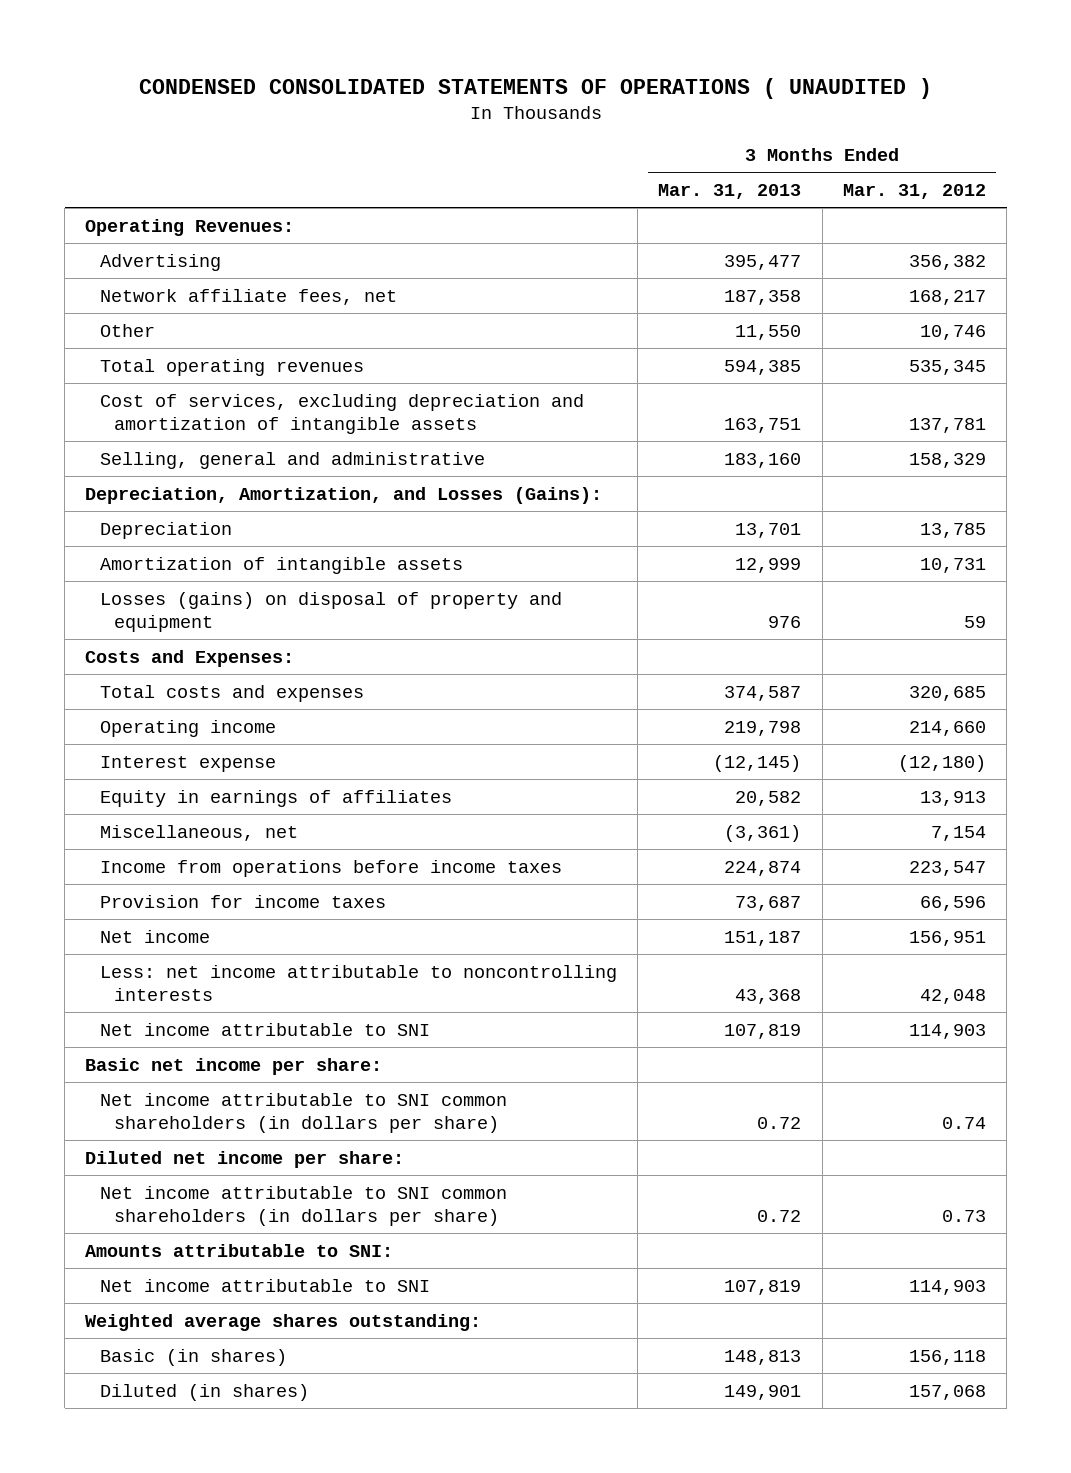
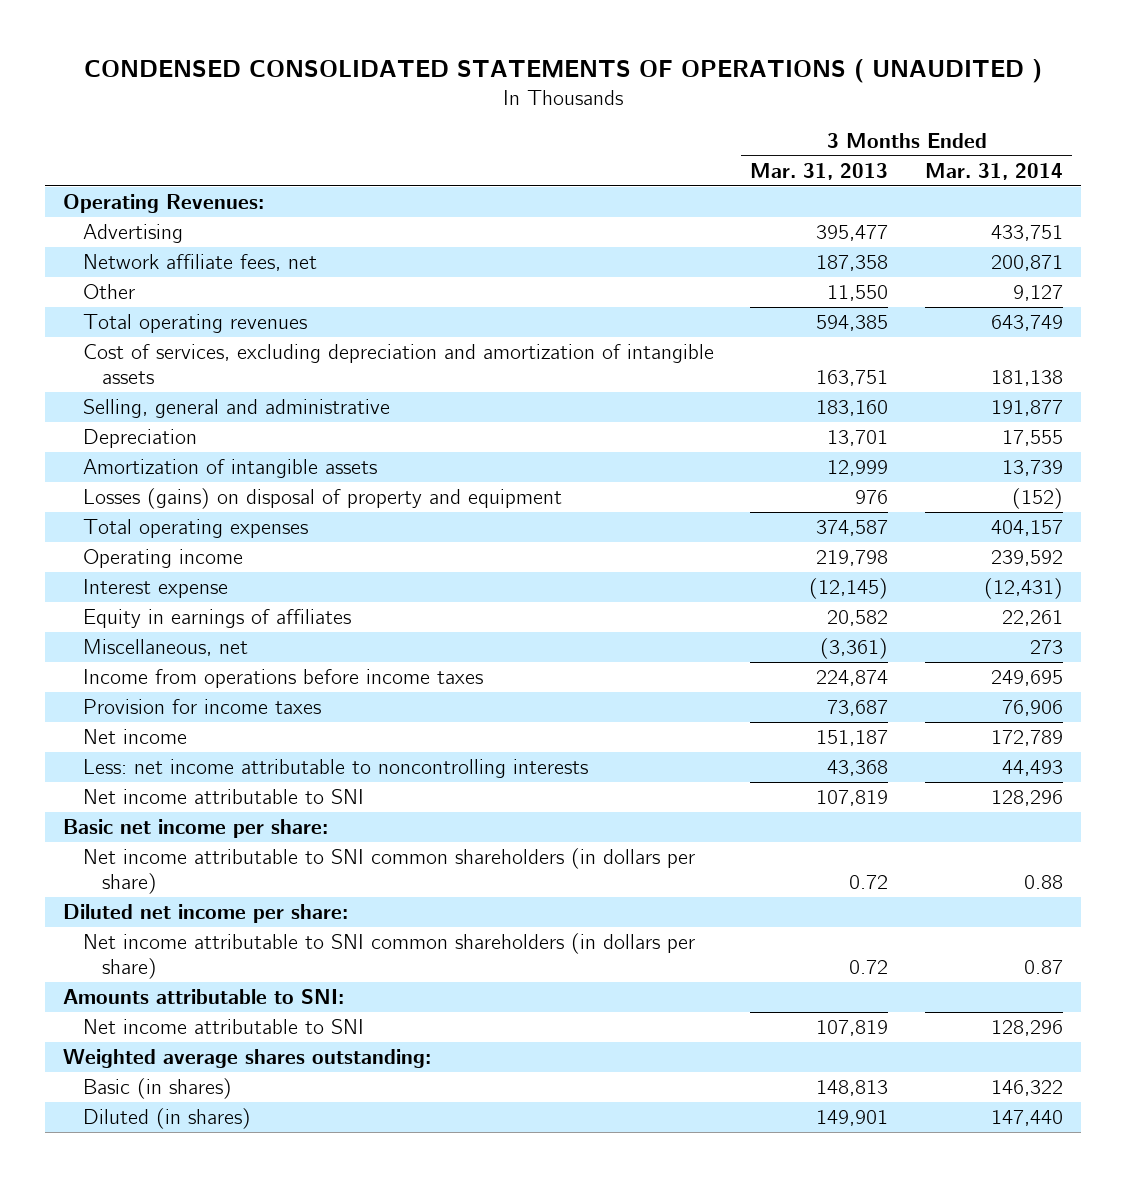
[843,183,987,199] Mar. 31, 2012 -> none
none -> [925,162,1064,180] Mar. 31, 2014
[85,486,603,504] Depreciation, Amortization, and Losses (Gains): -> none
[85,649,295,667] Costs and Expenses: -> none
[99,684,364,702] Total costs and expenses -> [82,519,308,539] Total operating expenses

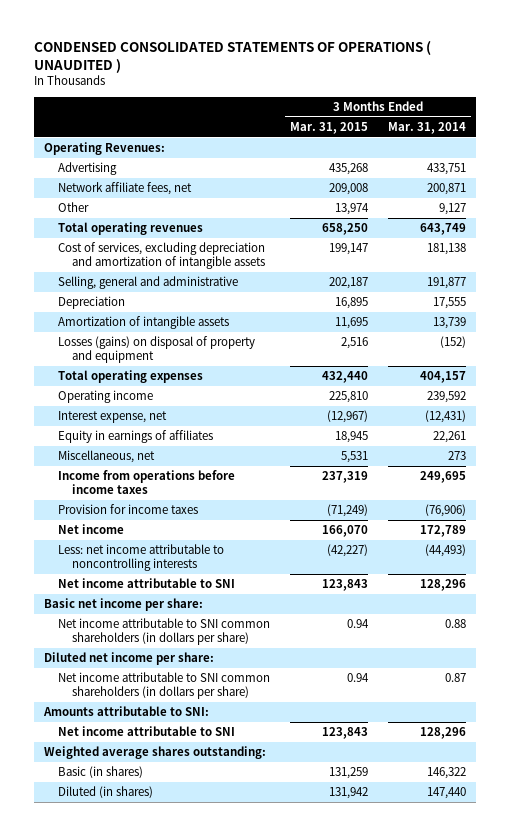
[750,162,889,180] Mar. 31, 2013 -> none
none -> [290,121,369,134] Mar. 31, 2015
[82,579,228,599] Interest expense -> [58,411,168,424] Interest expense, net
[1002,700,1064,717] 76,906 -> [425,504,467,518] (76,906)
[1002,760,1064,777] 44,493 -> [425,544,467,558] (44,493)

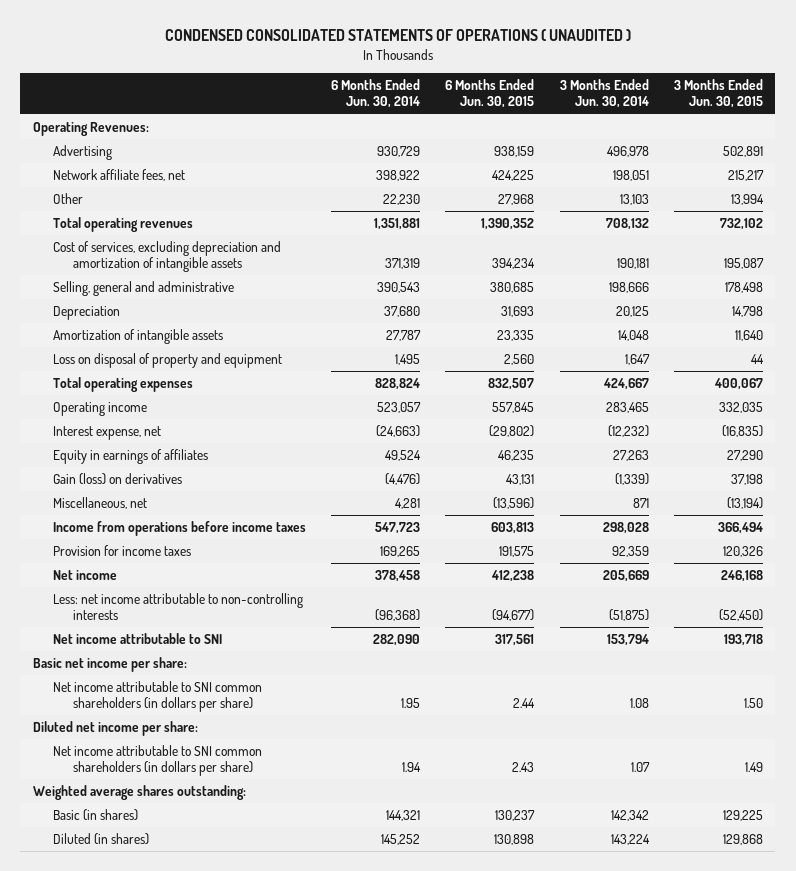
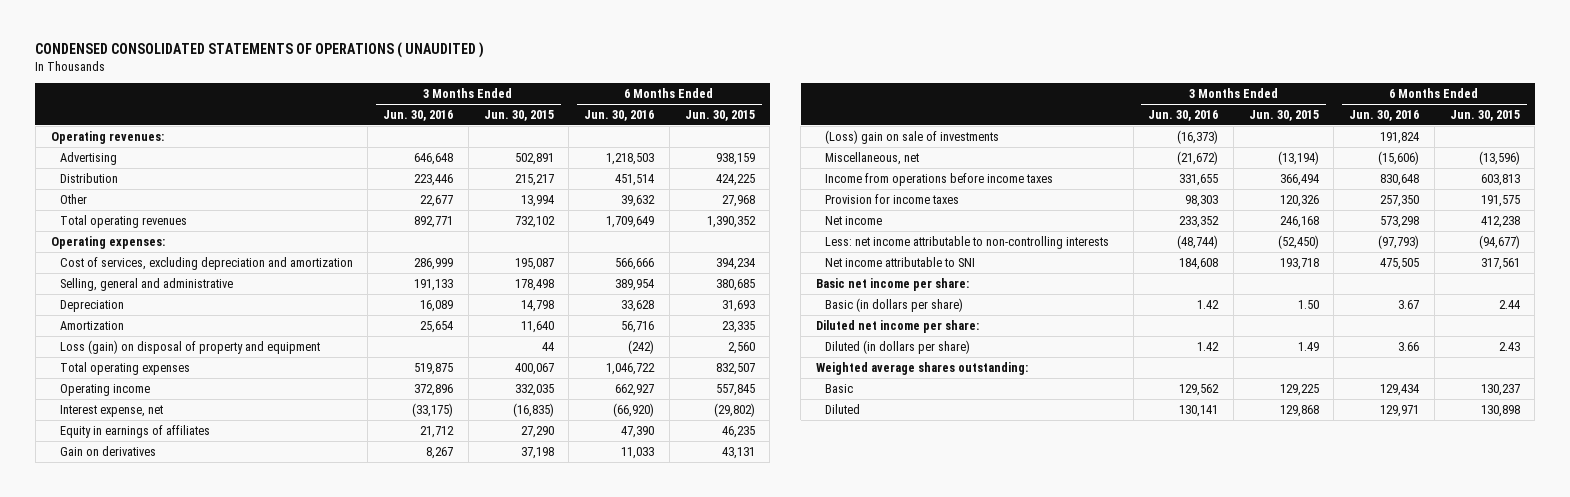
[331,79,421,109] 6 Months Ended Jun. 30, 2014 -> none
[559,79,649,109] 3 Months Ended Jun. 30, 2014 -> none
none -> [383,109,454,121] Jun. 30, 2016
none -> [584,109,655,121] Jun. 30, 2016
[32,122,149,137] Operating Revenues: -> [50,130,164,144] Operating revenues:
[53,169,186,182] Network affiliate fees, net -> [59,172,118,183] Distribution
none -> [50,235,165,249] Operating expenses:
[53,241,282,273] Cost of services, excluding depreciation and amortization of intangible assets -> [59,256,353,270] Cost of services, excluding depreciation and amortization
[53,329,224,345] Amortization of intangible assets -> [59,320,124,330] Amortization
[53,353,283,369] Loss on disposal of property and equipment -> [59,339,320,354] Loss (gain) on disposal of property and equipment
[53,473,183,486] Gain (loss) on derivatives -> [59,445,156,456] Gain on derivatives
none -> [824,129,999,144] (Loss) gain on sale of investments
[53,681,263,713] Net income attributable to SNI common shareholders (in dollars per share) -> [824,297,963,312] Basic (in dollars per share)
[53,745,263,777] Net income attributable to SNI common shareholders (in dollars per share) -> [824,339,970,354] Diluted (in dollars per share)
[53,809,139,822] Basic (in shares) -> [824,383,853,393] Basic
[53,833,150,846] Diluted (in shares) -> [824,403,860,414] Diluted

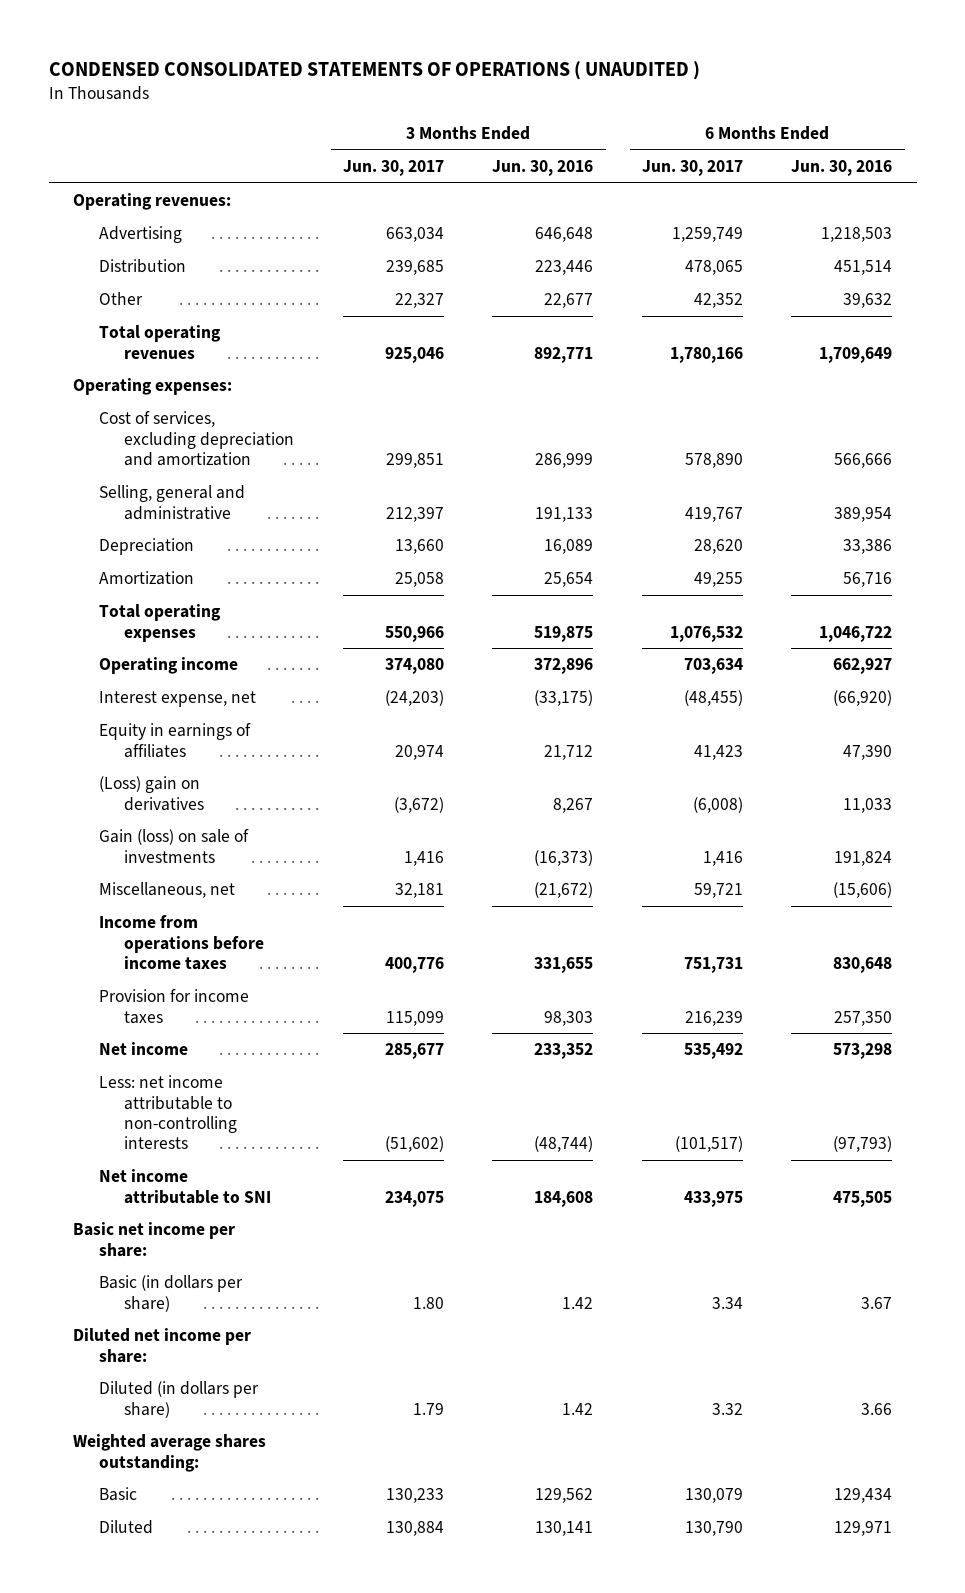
[483,109,554,121] Jun. 30, 2015 -> none
[684,109,755,121] Jun. 30, 2015 -> none
none -> [342,159,444,176] Jun. 30, 2017
none -> [641,159,743,176] Jun. 30, 2017
[621,299,655,312] 33,628 -> [843,539,893,555] 33,386
[59,339,320,354] Loss (gain) on disposal of property and equipment -> none
[59,445,156,456] Gain on derivatives -> [98,776,205,811] (Loss) gain on derivatives
[824,129,999,144] (Loss) gain on sale of investments -> [98,829,249,863] Gain (loss) on sale of investments

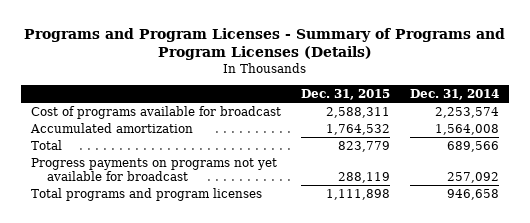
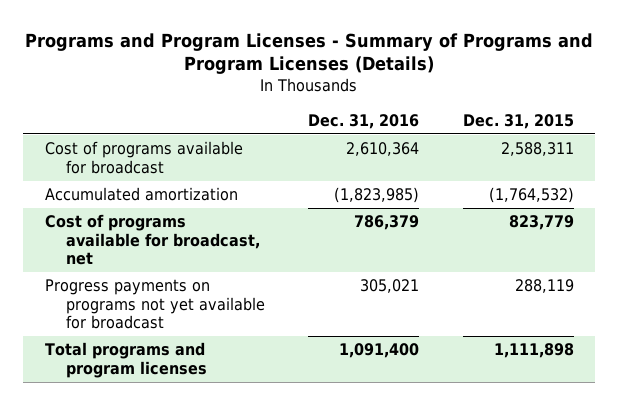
[410,88,500,100] Dec. 31, 2014 -> none
none -> [308,113,420,129] Dec. 31, 2016
[326,124,391,136] 1,764,532 -> [488,187,574,204] (1,764,532)
[30,140,62,151] Total -> [44,214,260,266] Cost of programs available for broadcast, net

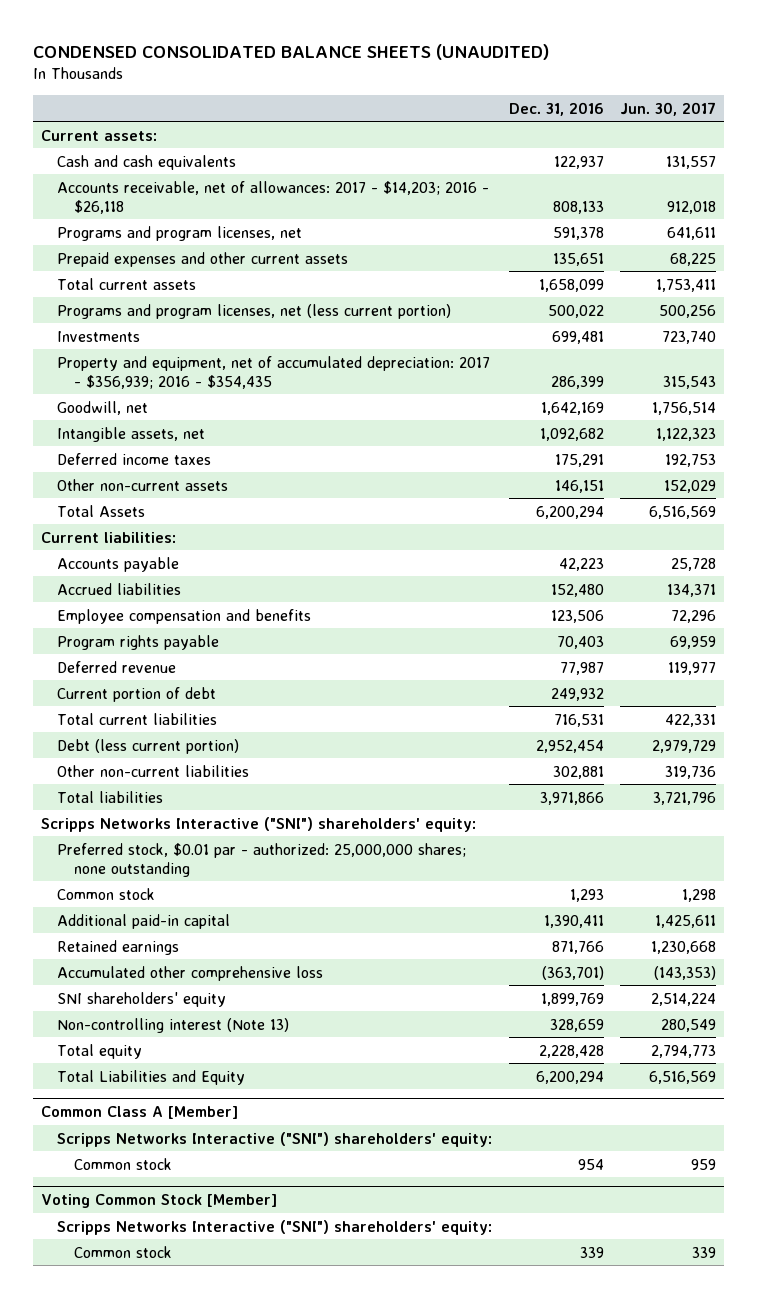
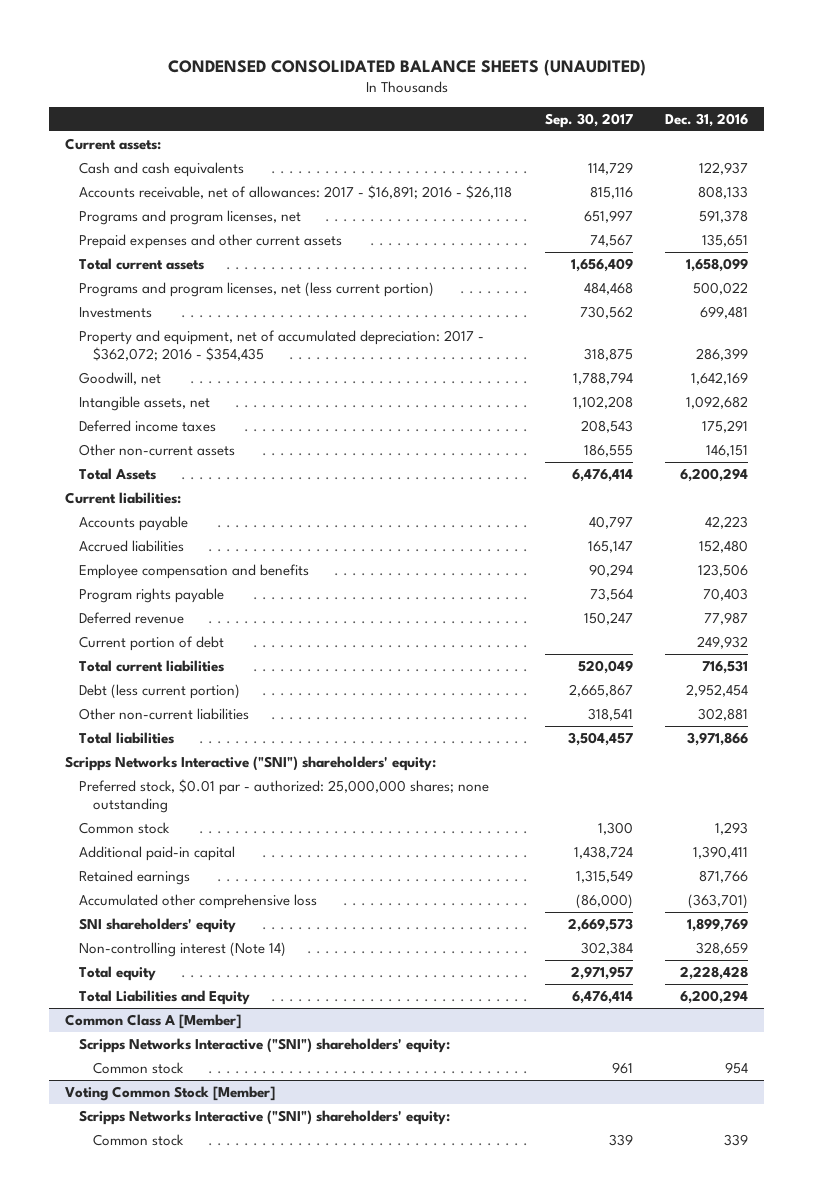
[619,101,716,116] Jun. 30, 2017 -> none
none -> [544,113,633,129] Sep. 30, 2017
[57,180,490,214] Accounts receivable, net of allowances: 2017 - $14,203; 2016 - $26,118 -> [78,184,512,199] Accounts receivable, net of allowances: 2017 - $16,891; 2016 - $26,118
[57,355,491,389] Property and equipment, net of accumulated depreciation: 2017 - $356,939; 2016 - $354,435 -> [78,329,484,362] Property and equipment, net of accumulated depreciation: 2017 - $362,072; 2016 - $354,435
[57,1017,290,1033] Non-controlling interest (Note 13) -> [78,941,286,957] Non-controlling interest (Note 14)

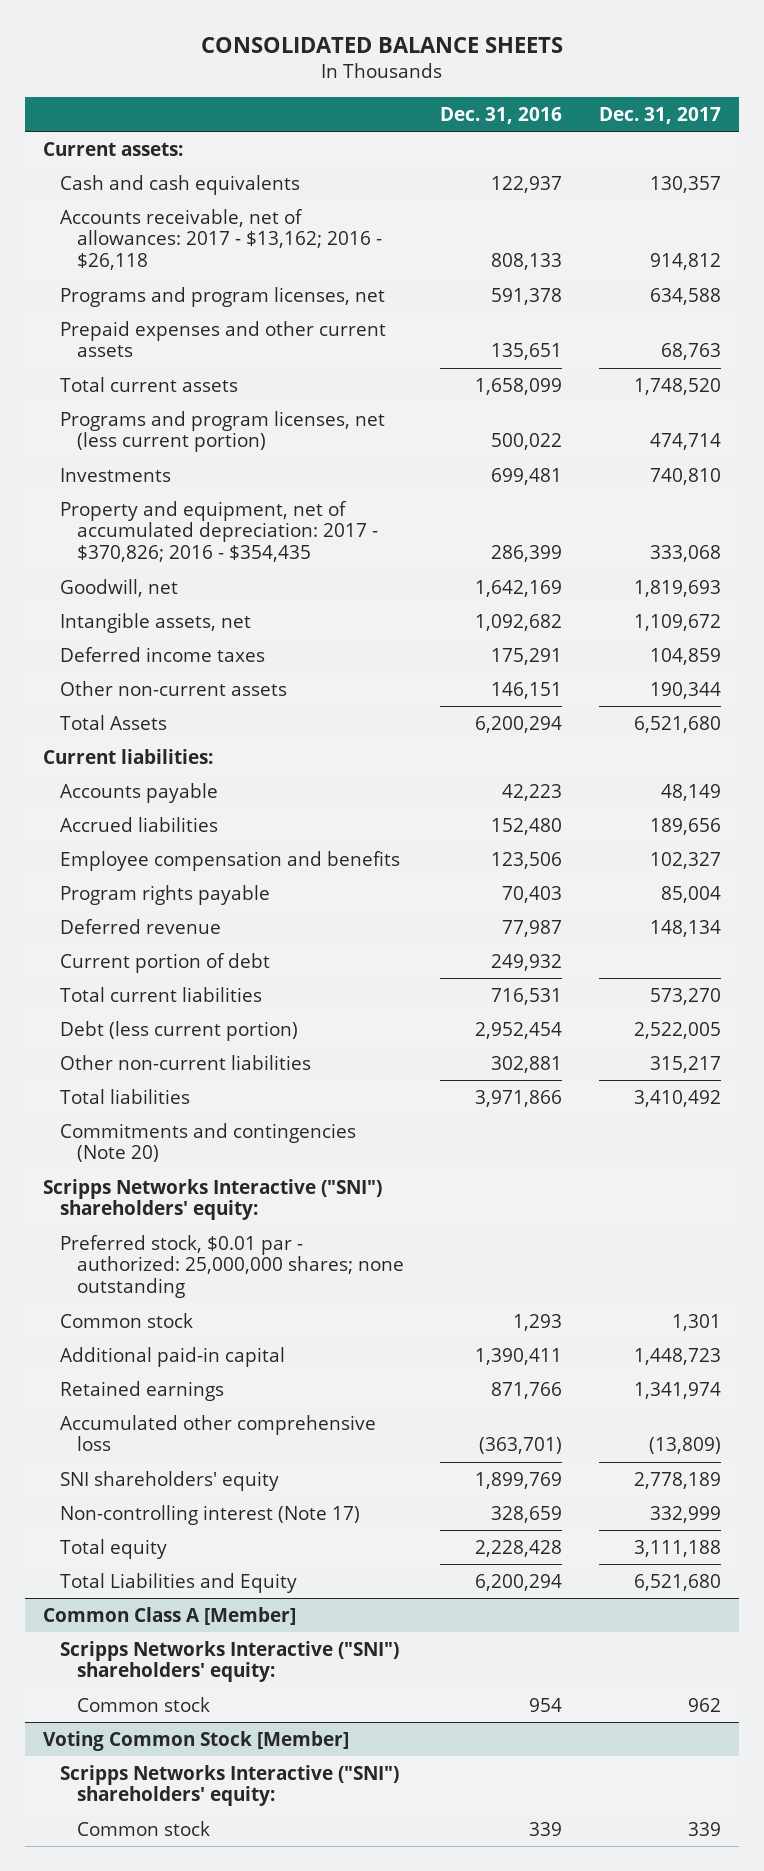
[167,59,646,77] CONDENSED CONSOLIDATED BALANCE SHEETS (UNAUDITED) -> [200,37,563,54] CONSOLIDATED BALANCE SHEETS
[544,113,633,129] Sep. 30, 2017 -> none
none -> [598,106,721,124] Dec. 31, 2017
[78,184,512,199] Accounts receivable, net of allowances: 2017 - $16,891; 2016 - $26,118 -> [59,208,382,271] Accounts receivable, net of allowances: 2017 - $13,162; 2016 - $26,118
[78,329,484,362] Property and equipment, net of accumulated depreciation: 2017 - $362,072; 2016 - $354,435 -> [59,500,378,563] Property and equipment, net of accumulated depreciation: 2017 - $370,826; 2016 - $354,435
none -> [59,1122,356,1163] Commitments and contingencies (Note 20)
[78,941,286,957] Non-controlling interest (Note 14) -> [59,1504,360,1525] Non-controlling interest (Note 17)

